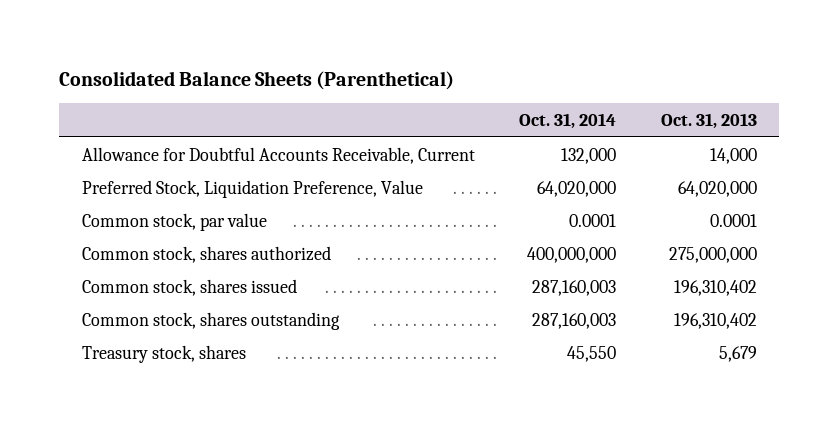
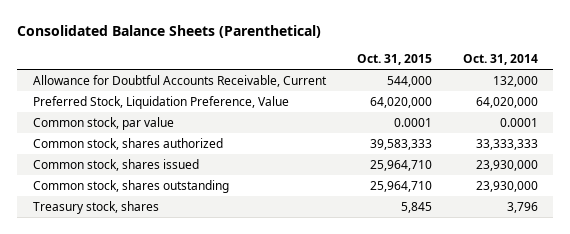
[661,112,758,129] Oct. 31, 2013 -> none
none -> [356,53,432,65] Oct. 31, 2015
[527,246,617,263] 400,000,000 -> [475,138,538,150] 33,333,333
[532,279,617,296] 287,160,003 -> [475,159,538,171] 23,930,000
[532,312,617,329] 287,160,003 -> [475,180,538,192] 23,930,000
[567,345,617,362] 45,550 -> [506,201,538,213] 3,796

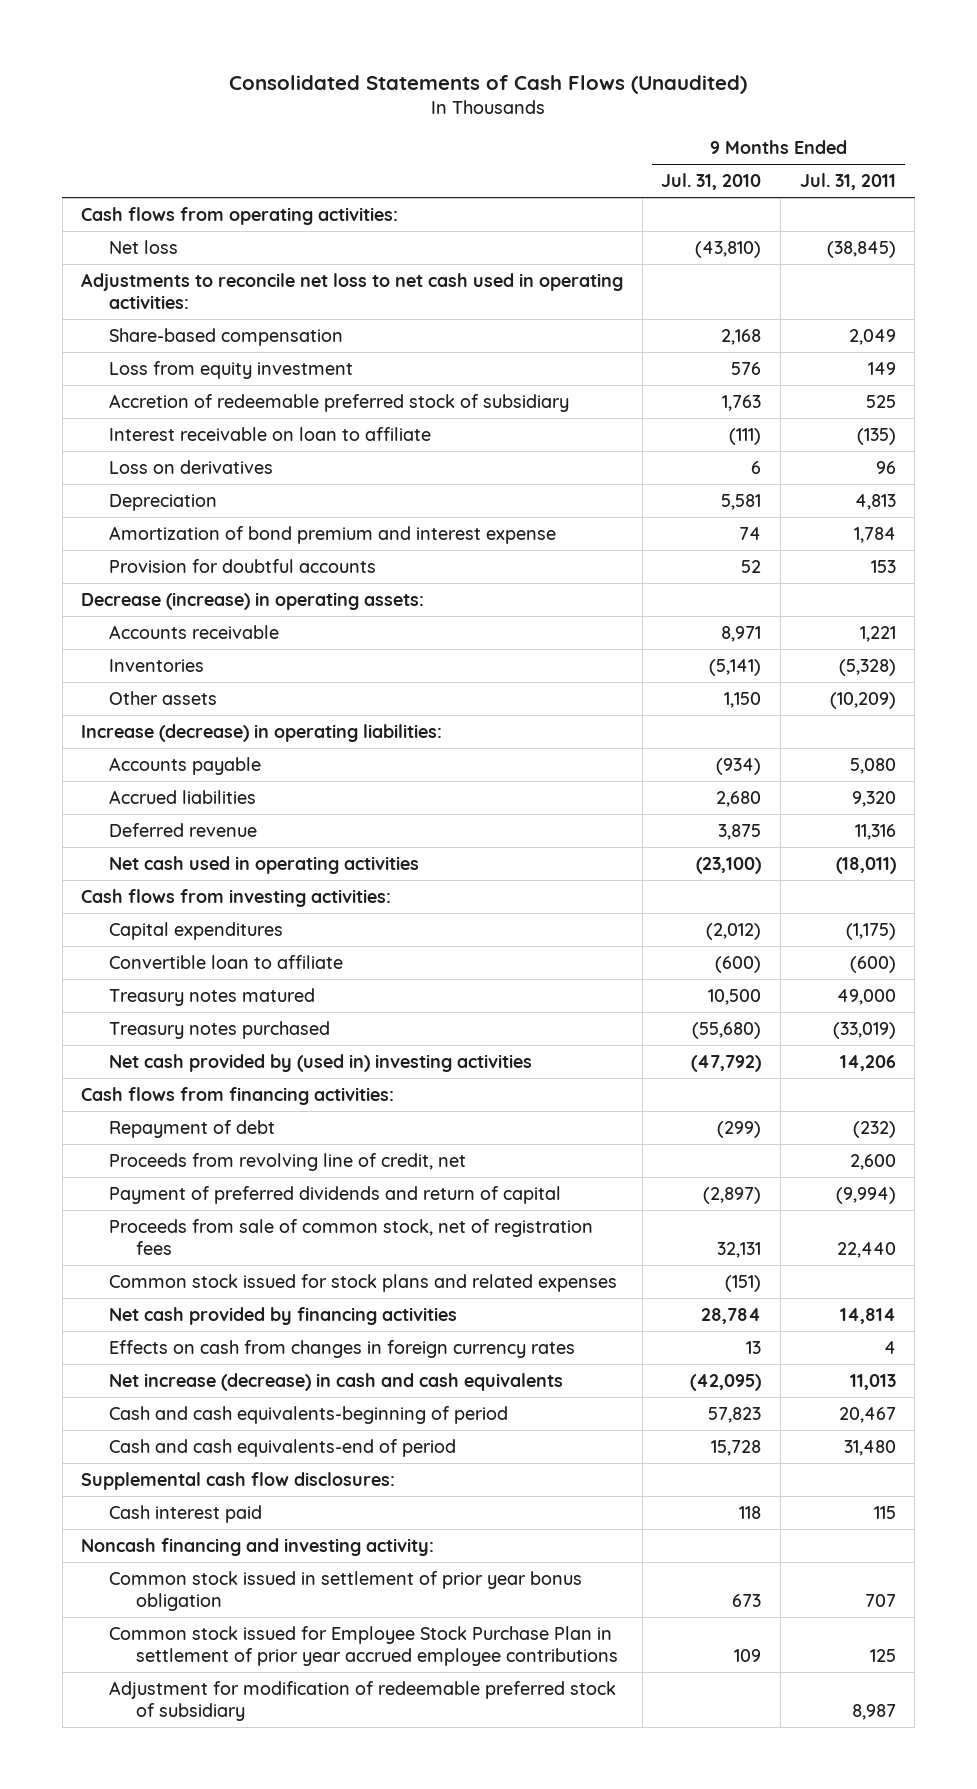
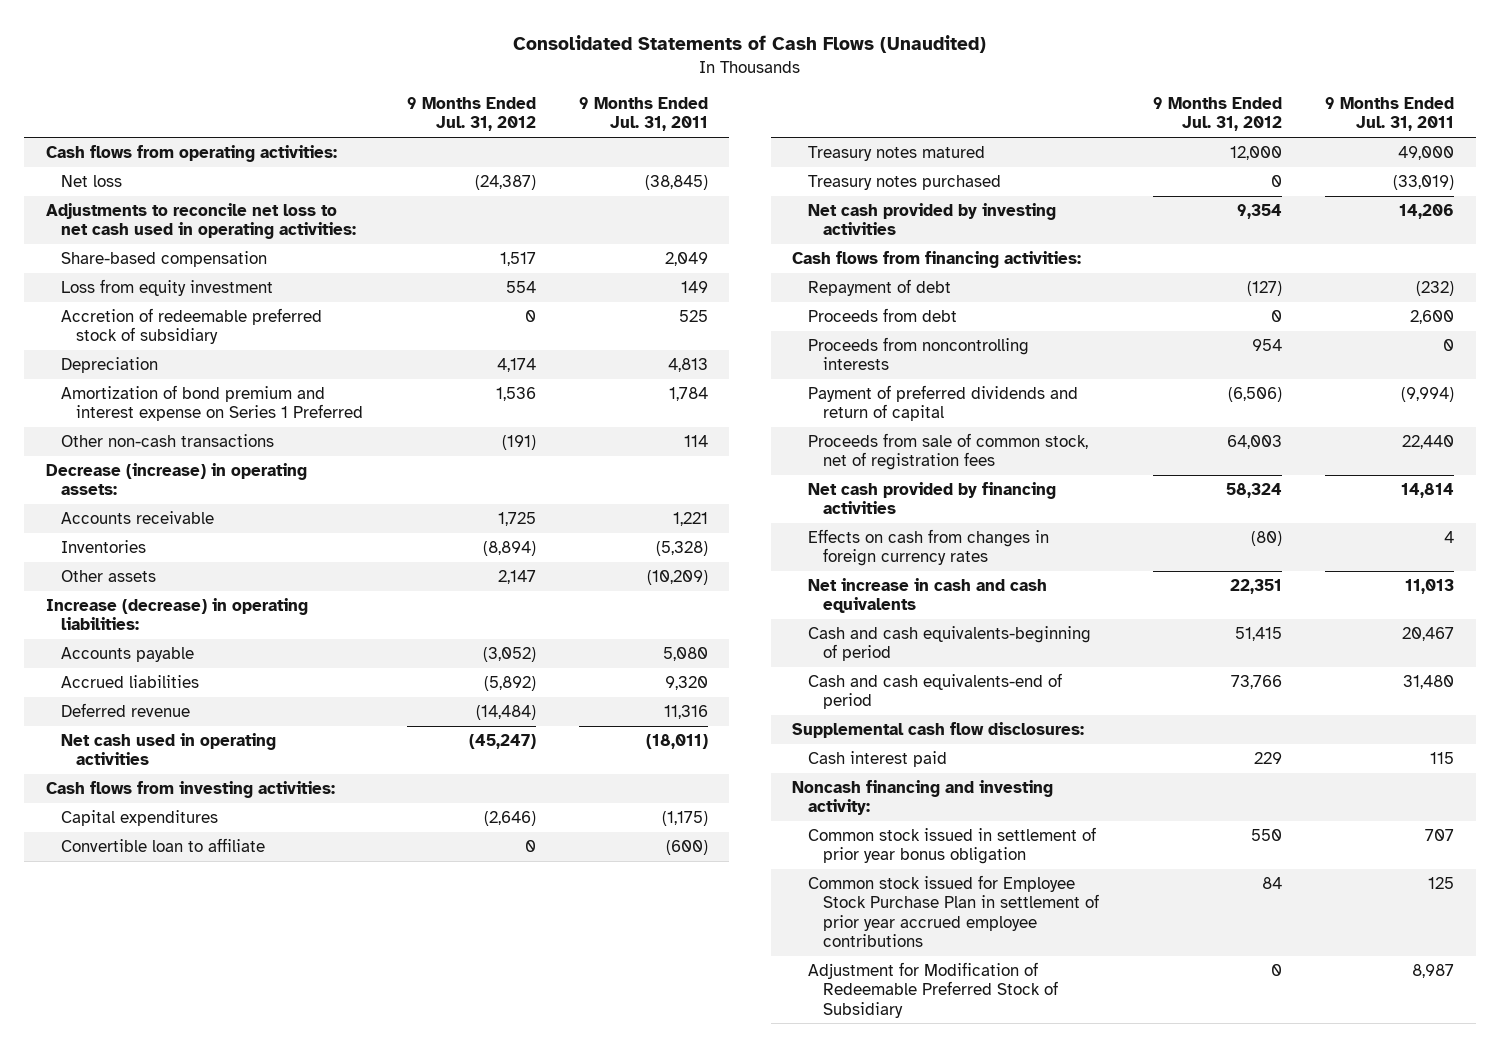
[661,173,762,191] Jul. 31, 2010 -> none
none -> [406,97,536,132] 9 Months Ended Jul. 31, 2012
[108,426,431,441] Interest receivable on loan to affiliate -> none
[108,459,273,474] Loss on derivatives -> none
[108,558,376,573] Provision for doubtful accounts -> none
[108,525,556,544] Amortization of bond premium and interest expense -> [61,384,364,422] Amortization of bond premium and interest expense on Series 1 Preferred
none -> [61,433,275,447] Other non-cash transactions
[108,1053,532,1072] Net cash provided by (used in) investing activities -> [807,202,1056,236] Net cash provided by investing activities
[108,1152,466,1171] Proceeds from revolving line of credit, net -> none
none -> [807,307,957,322] Proceeds from debt
none -> [807,336,1029,371] Proceeds from noncontrolling interests
[108,1273,617,1292] Common stock issued for stock plans and related expenses -> none
[108,1372,563,1391] Net increase (decrease) in cash and cash equivalents -> [807,577,1047,614] Net increase in cash and cash equivalents
[108,1680,616,1721] Adjustment for modification of redeemable preferred stock of subsidiary -> [807,961,1058,1018] Adjustment for Modification of Redeemable Preferred Stock of Subsidiary

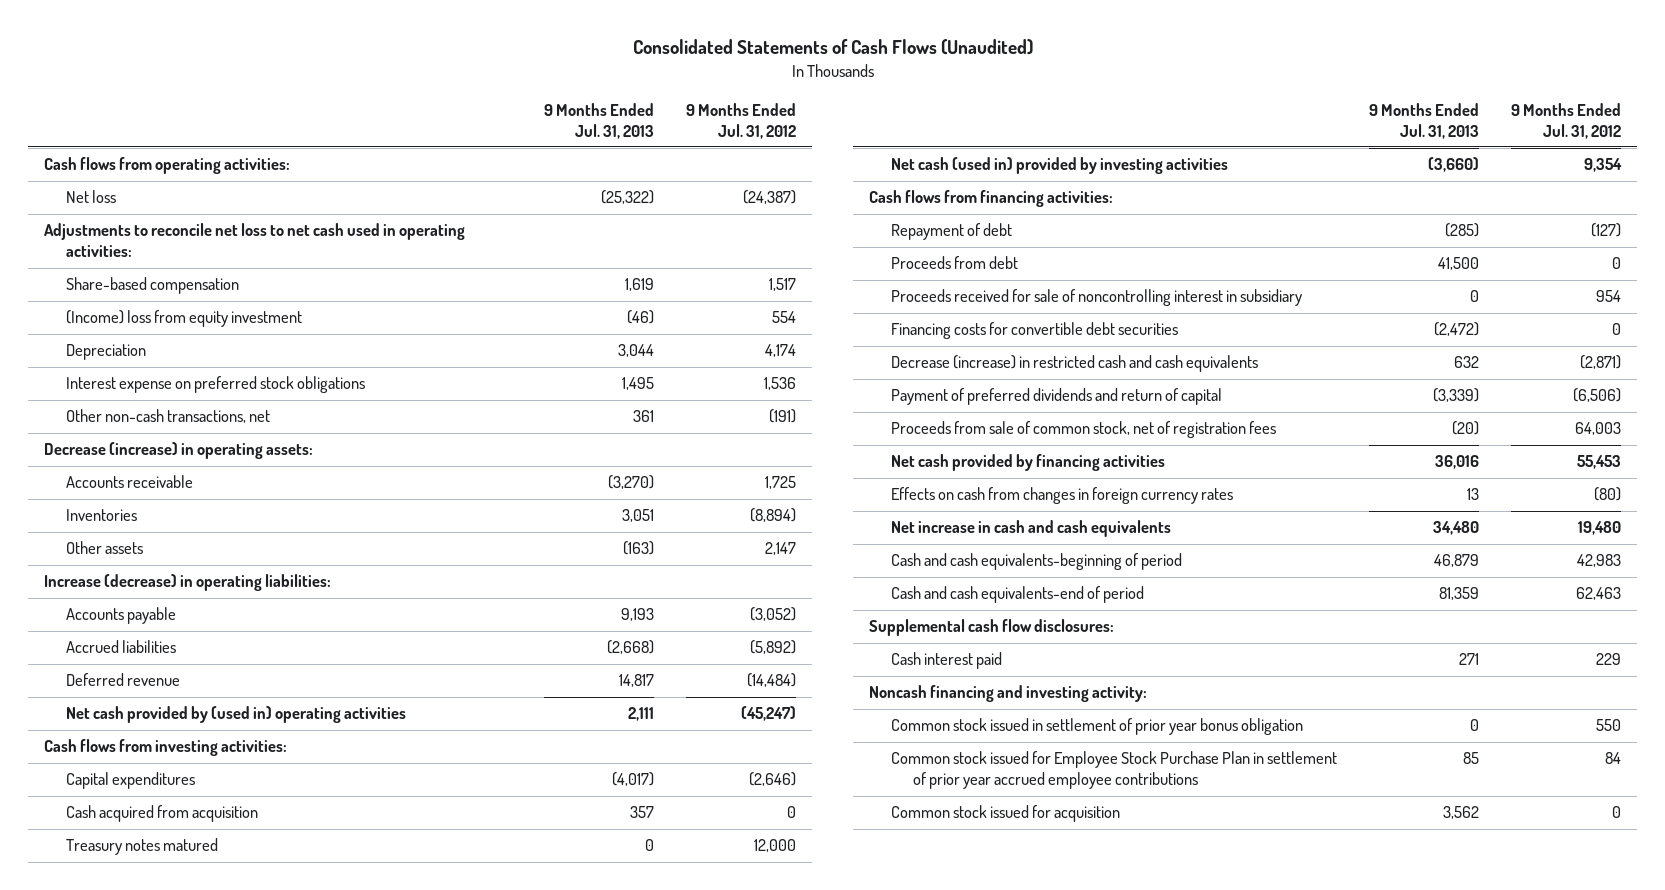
[578,97,708,132] 9 Months Ended Jul. 31, 2011 -> none
none -> [544,102,655,139] 9 Months Ended Jul. 31, 2013
[61,307,323,345] Accretion of redeemable preferred stock of subsidiary -> none
[61,278,274,296] Loss from equity investment -> [66,310,303,328] (Income) loss from equity investment
[61,384,364,422] Amortization of bond premium and interest expense on Series 1 Preferred -> [66,376,366,394] Interest expense on preferred stock obligations
[61,433,275,447] Other non-cash transactions -> [66,409,271,424] Other non-cash transactions, net
[61,732,277,766] Net cash used in operating activities -> [66,706,407,724] Net cash provided by (used in) operating activities
[61,837,266,852] Convertible loan to affiliate -> none
none -> [66,805,259,823] Cash acquired from acquisition
[807,174,1001,190] Treasury notes purchased -> none
[807,202,1056,236] Net cash provided by investing activities -> [891,157,1229,175] Net cash (used in) provided by investing activities
[807,336,1029,371] Proceeds from noncontrolling interests -> [891,289,1303,307] Proceeds received for sale of noncontrolling interest in subsidiary
none -> [891,322,1179,340] Financing costs for convertible debt securities
none -> [891,355,1259,373] Decrease (increase) in restricted cash and cash equivalents
[1226,482,1283,498] 58,324 -> [1576,455,1621,470] 55,453
[1230,578,1283,594] 22,351 -> [1577,521,1621,536] 19,480
[1235,626,1283,641] 51,415 -> [1576,554,1621,568] 42,983
[1231,674,1283,689] 73,766 -> [1575,587,1621,601] 62,463
[807,961,1058,1018] Adjustment for Modification of Redeemable Preferred Stock of Subsidiary -> none
none -> [891,805,1121,823] Common stock issued for acquisition

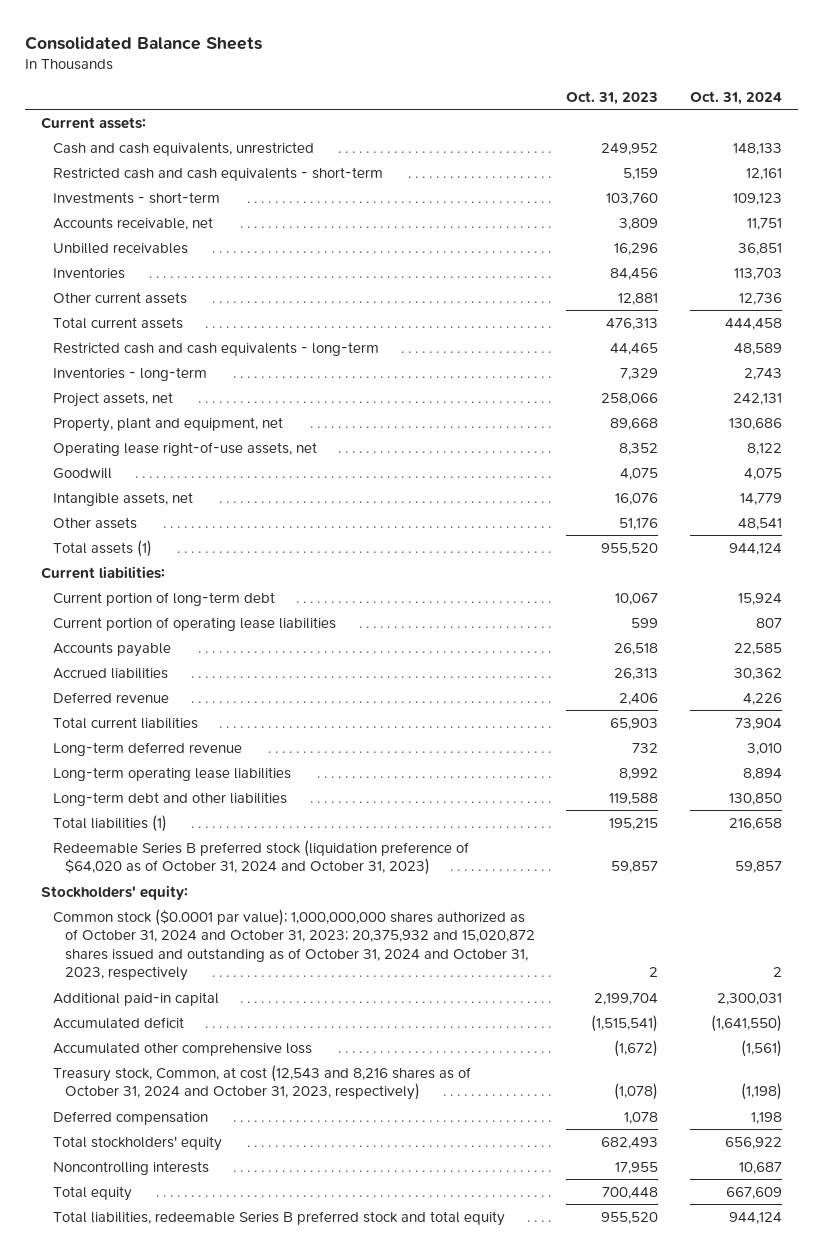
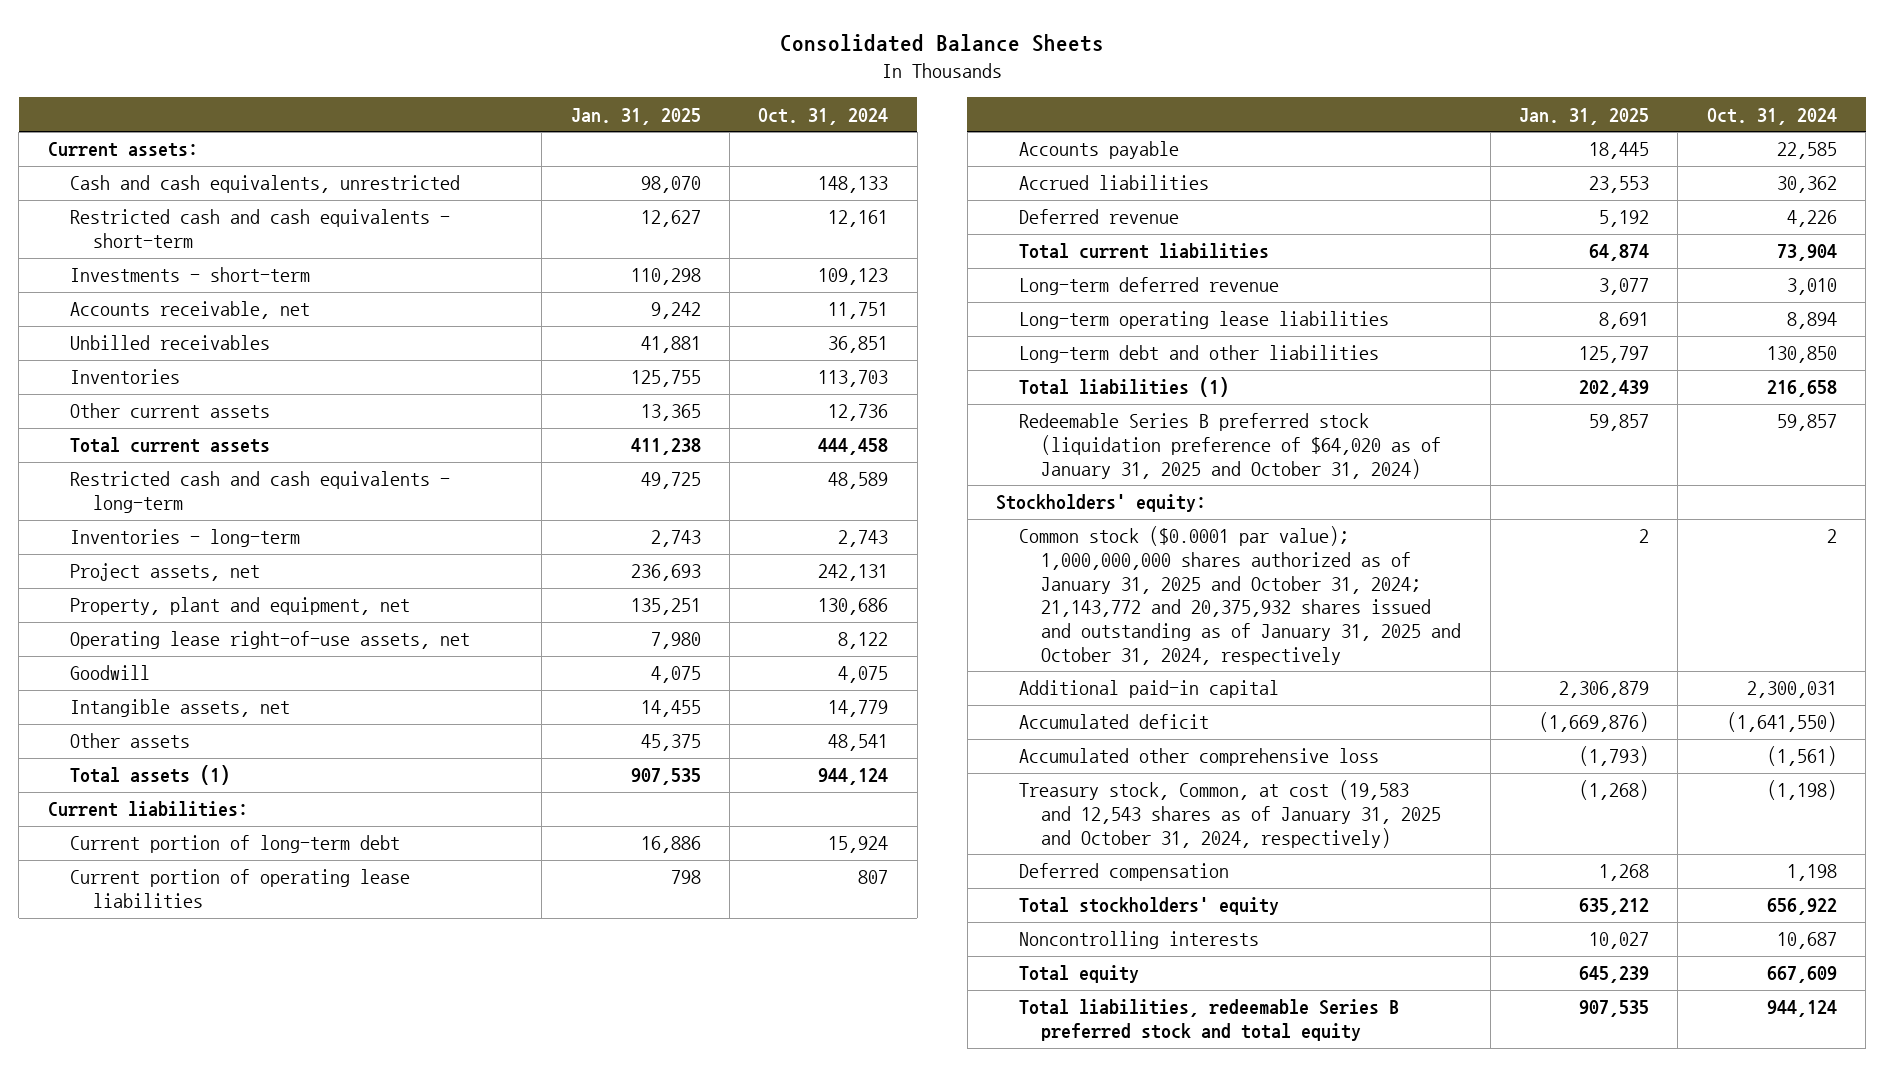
[566,90,659,105] Oct. 31, 2023 -> none
none -> [570,107,701,125] Jan. 31, 2025
[52,839,469,876] Redeemable Series B preferred stock (liquidation preference of $64,020 as of October 31, 2024 and October 31, 2023) -> [1018,413,1442,479] Redeemable Series B preferred stock (liquidation preference of $64,020 as of January 31, 2025 and October 31, 2024)
[52,908,535,982] Common stock ($0.0001 par value); 1,000,000,000 shares authorized as of October 31, 2024 and October 31, 2023; 20,375,932 and 15,020,872 shares issued and outstanding as of October 31, 2024 and October 31, 2023, respectively -> [1018,526,1462,665] Common stock ($0.0001 par value); 1,000,000,000 shares authorized as of January 31, 2025 and October 31, 2024; 21,143,772 and 20,375,932 shares issued and outstanding as of January 31, 2025 and October 31, 2024, respectively
[52,1064,471,1101] Treasury stock, Common, at cost (12,543 and 8,216 shares as of October 31, 2024 and October 31, 2023, respectively) -> [1018,780,1442,848] Treasury stock, Common, at cost (19,583 and 12,543 shares as of January 31, 2025 and October 31, 2024, respectively)

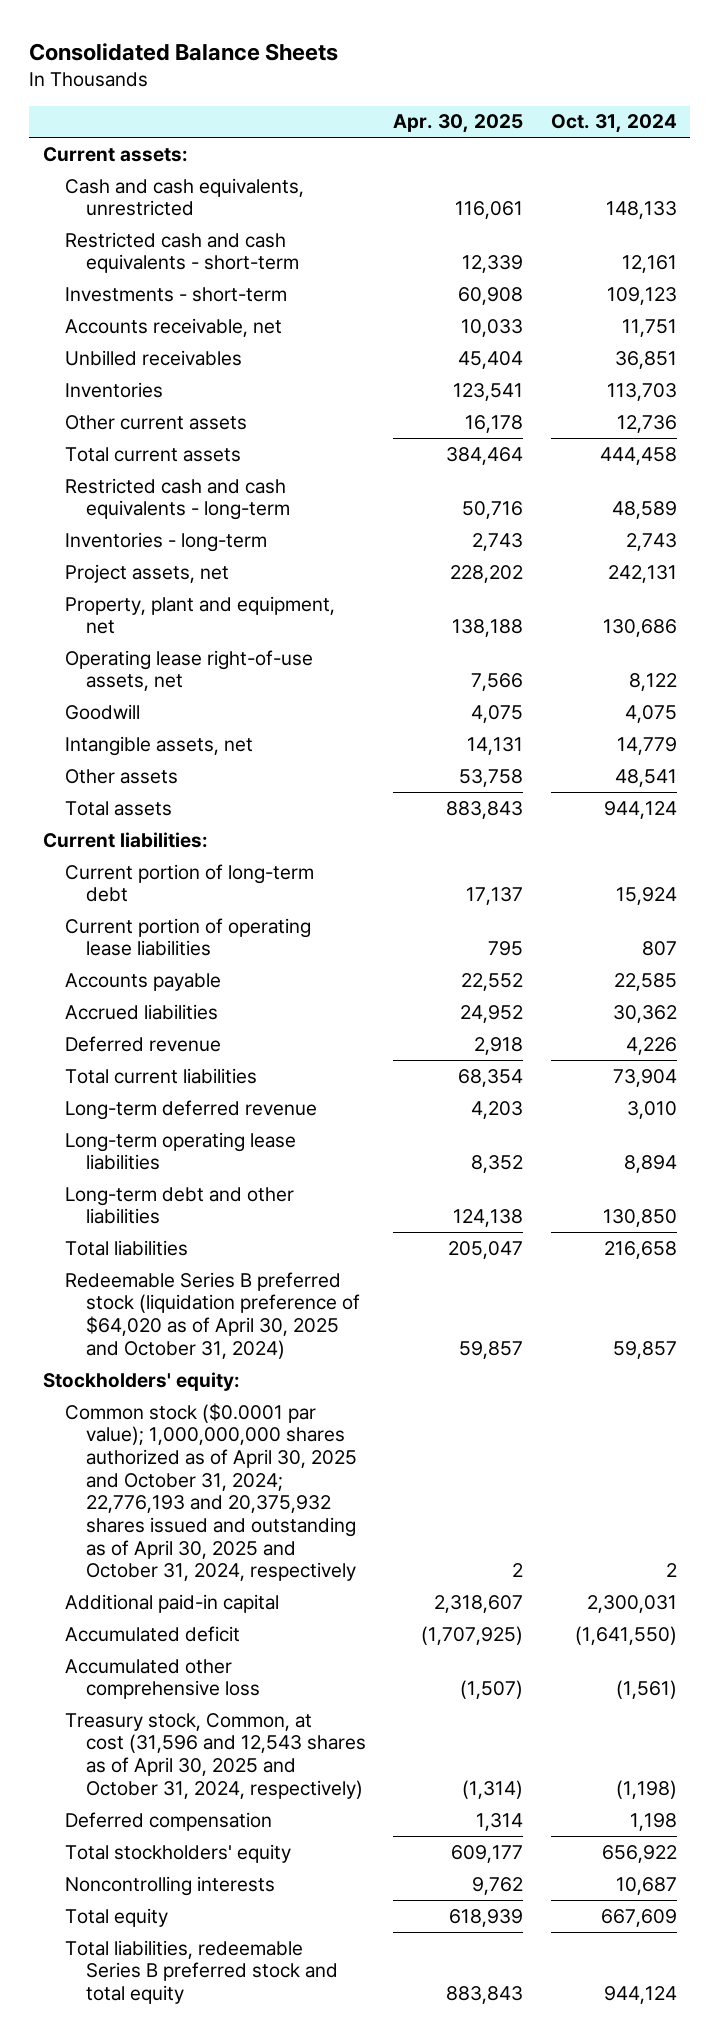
[570,107,701,125] Jan. 31, 2025 -> none
none -> [393,114,524,134] Apr. 30, 2025
[70,765,231,786] Total assets (1) -> [64,800,172,816] Total assets
[1018,377,1229,398] Total liabilities (1) -> [64,1239,188,1256] Total liabilities
[1018,413,1442,479] Redeemable Series B preferred stock (liquidation preference of $64,020 as of January 31, 2025 and October 31, 2024) -> [64,1271,361,1359] Redeemable Series B preferred stock (liquidation preference of $64,020 as of April 30, 2025 and October 31, 2024)
[1018,526,1462,665] Common stock ($0.0001 par value); 1,000,000,000 shares authorized as of January 31, 2025 and October 31, 2024; 21,143,772 and 20,375,932 shares issued and outstanding as of January 31, 2025 and October 31, 2024, respectively -> [64,1402,358,1582] Common stock ($0.0001 par value); 1,000,000,000 shares authorized as of April 30, 2025 and October 31, 2024; 22,776,193 and 20,375,932 shares issued and outstanding as of April 30, 2025 and October 31, 2024, respectively
[1018,780,1442,848] Treasury stock, Common, at cost (19,583 and 12,543 shares as of January 31, 2025 and October 31, 2024, respectively) -> [64,1712,367,1799] Treasury stock, Common, at cost (31,596 and 12,543 shares as of April 30, 2025 and October 31, 2024, respectively)

